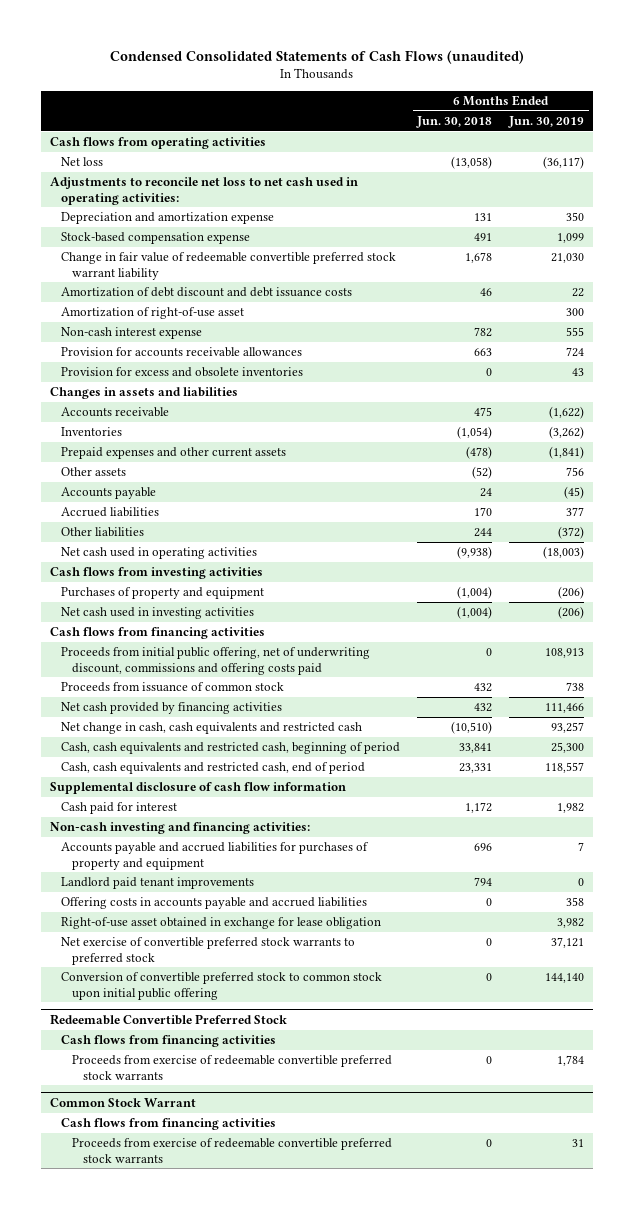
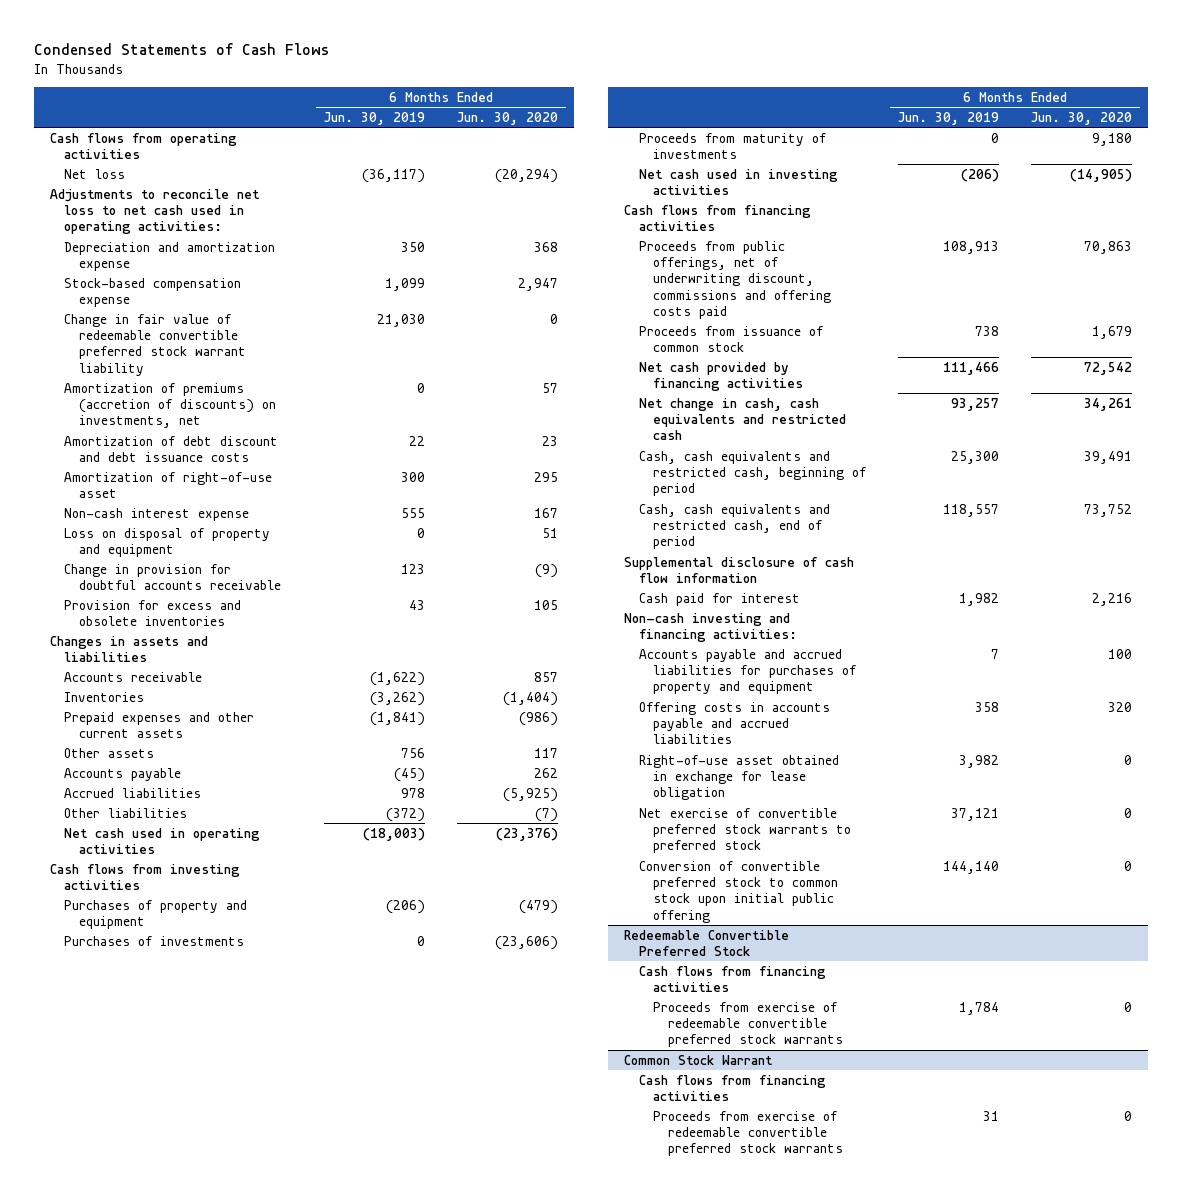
[110,49,525,64] Condensed Consolidated Statements of Cash Flows (unaudited) -> [33,43,329,56] Condensed Statements of Cash Flows
[416,115,493,128] Jun. 30, 2018 -> none
none -> [456,112,558,126] Jun. 30, 2020
none -> [64,382,276,429] Amortization of premiums (accretion of discounts) on investments, net
none -> [64,527,271,558] Loss on disposal of property and equipment
[60,347,302,358] Provision for accounts receivable allowances -> [64,563,281,591] Change in provision for doubtful accounts receivable
[566,347,585,358] 724 -> [400,563,425,574] 123
[566,507,585,517] 377 -> [400,787,425,798] 978
none -> [64,935,245,946] Purchases of investments
none -> [638,132,826,160] Proceeds from maturity of investments
[60,647,370,675] Proceeds from initial public offering, net of underwriting discount, commissions and offering costs paid -> [638,240,832,320] Proceeds from public offerings, net of underwriting discount, commissions and offering costs paid
[60,877,254,890] Landlord paid tenant improvements -> none

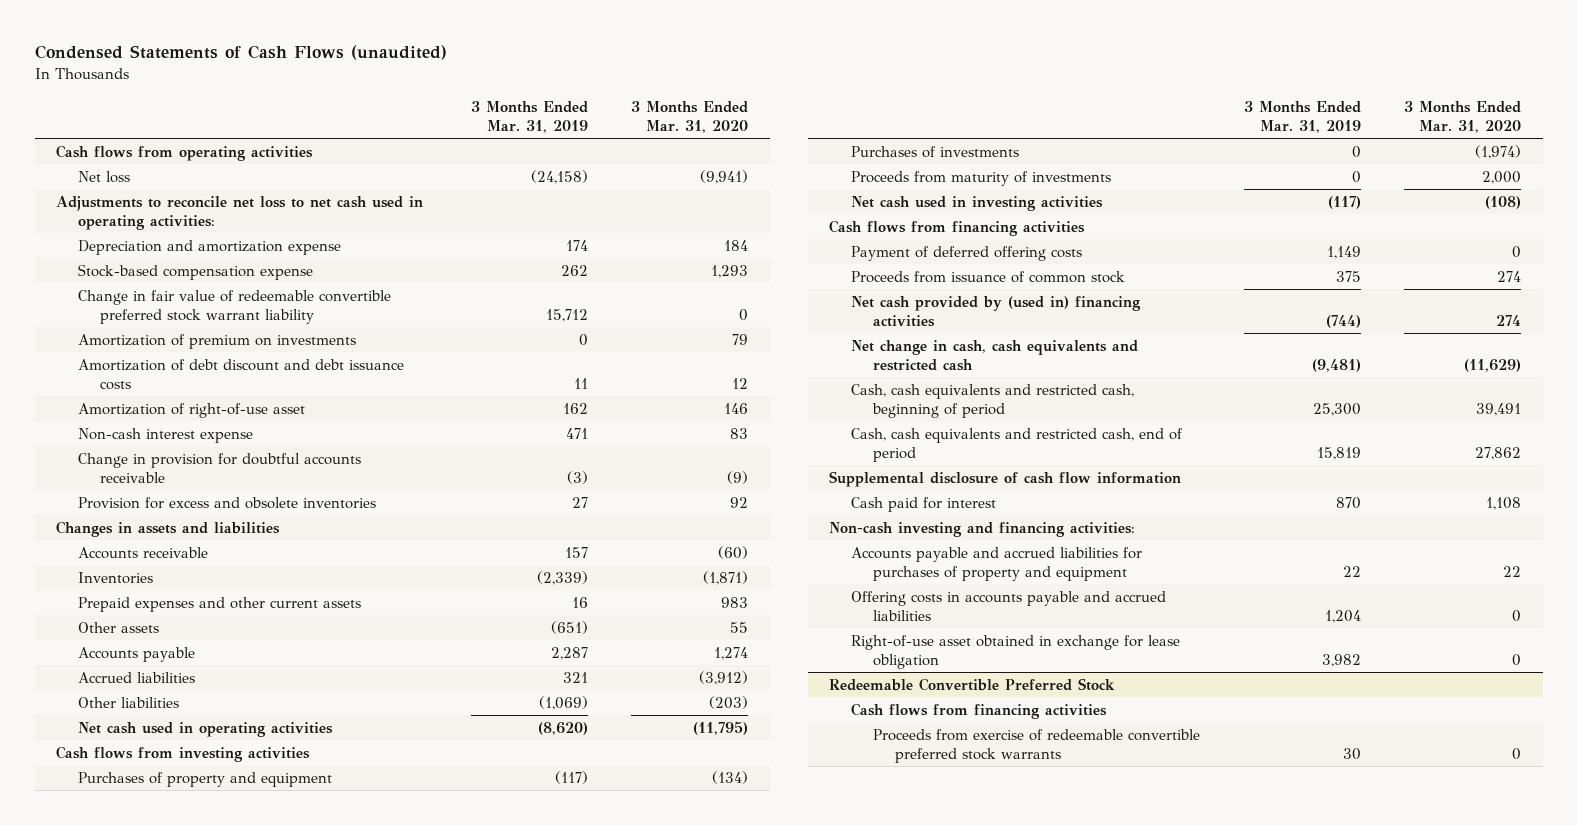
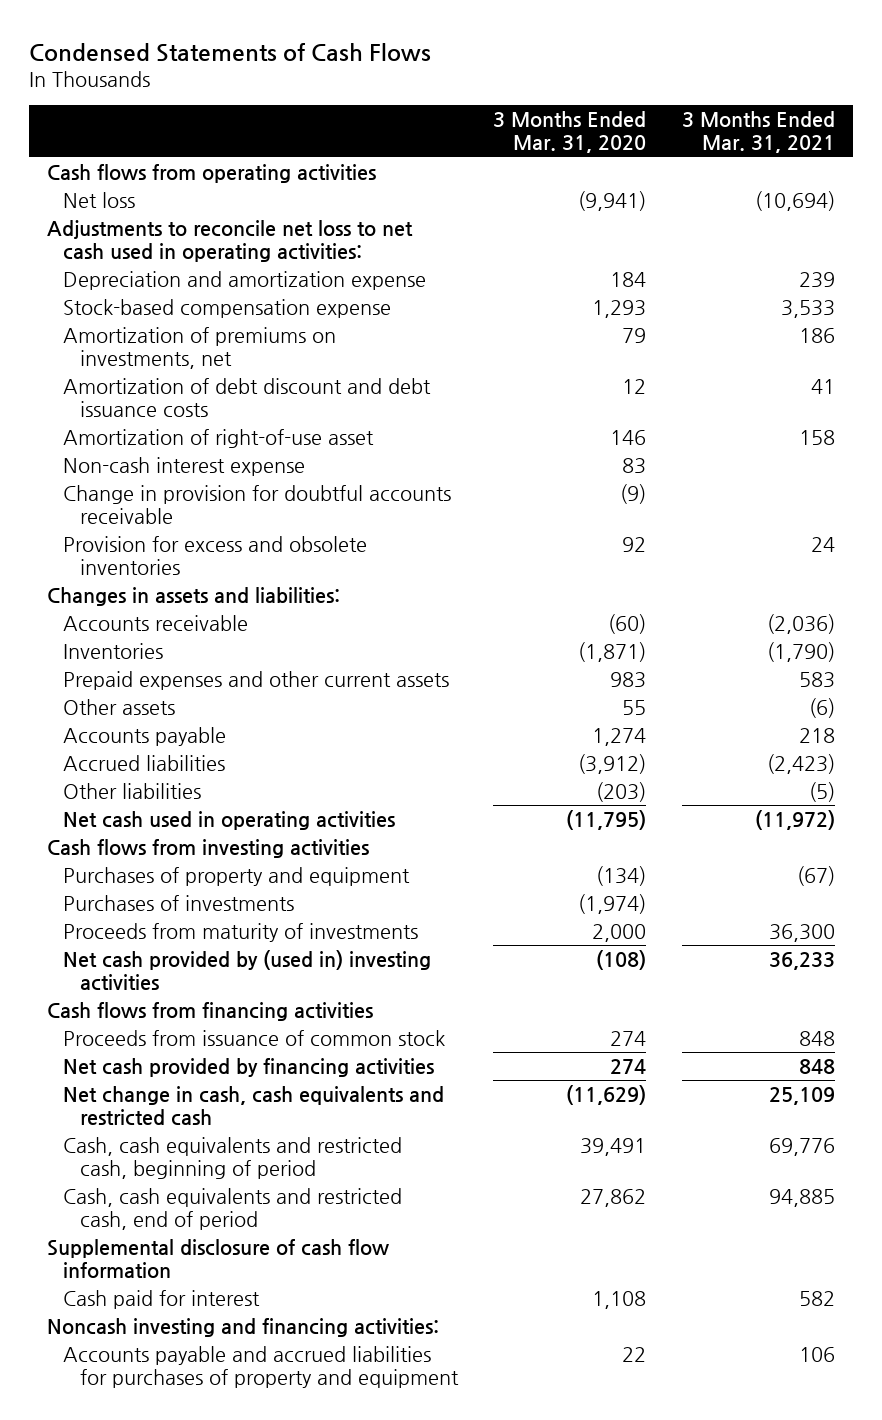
[34,45,447,61] Condensed Statements of Cash Flows (unaudited) -> [29,42,432,62] Condensed Statements of Cash Flows
[470,100,588,134] 3 Months Ended Mar. 31, 2019 -> none
none -> [682,111,836,154] 3 Months Ended Mar. 31, 2021
[78,289,392,325] Change in fair value of redeemable convertible preferred stock warrant liability -> none
[78,333,357,349] Amortization of premium on investments -> [63,326,337,369] Amortization of premiums on investments, net
[56,520,281,537] Changes in assets and liabilities -> [47,586,341,606] Changes in assets and liabilities:
[851,195,1104,211] Net cash used in investing activities -> [63,949,432,991] Net cash provided by (used in) investing activities
[851,245,1083,261] Payment of deferred offering costs -> none
[851,295,1142,328] Net cash provided by (used in) financing activities -> [63,1057,435,1077] Net cash provided by financing activities
[829,521,1136,537] Non-cash investing and financing activities: -> [47,1317,440,1337] Noncash investing and financing activities:
[851,590,1167,622] Offering costs in accounts payable and accrued liabilities -> none
[851,634,1181,670] Right-of-use asset obtained in exchange for lease obligation -> none
[829,677,1116,691] Redeemable Convertible Preferred Stock -> none
[851,702,1108,719] Cash flows from financing activities -> none
[873,728,1201,764] Proceeds from exercise of redeemable convertible preferred stock warrants -> none

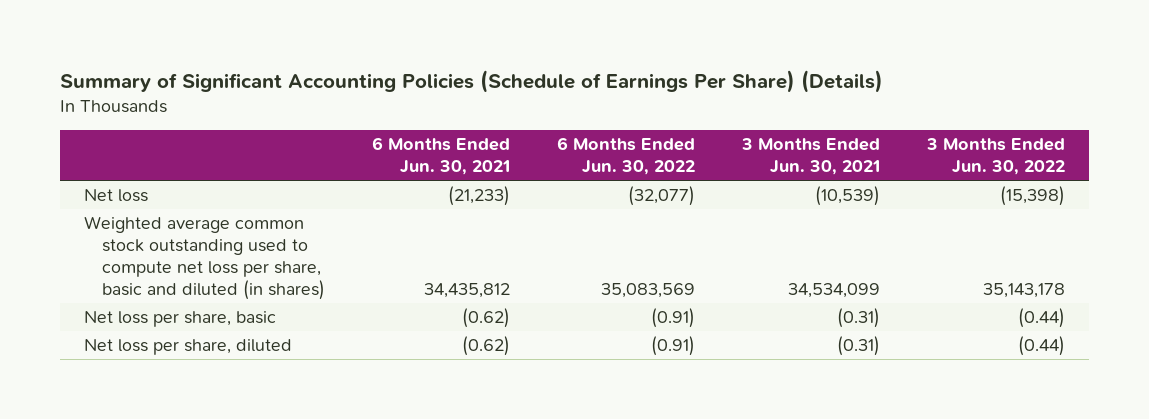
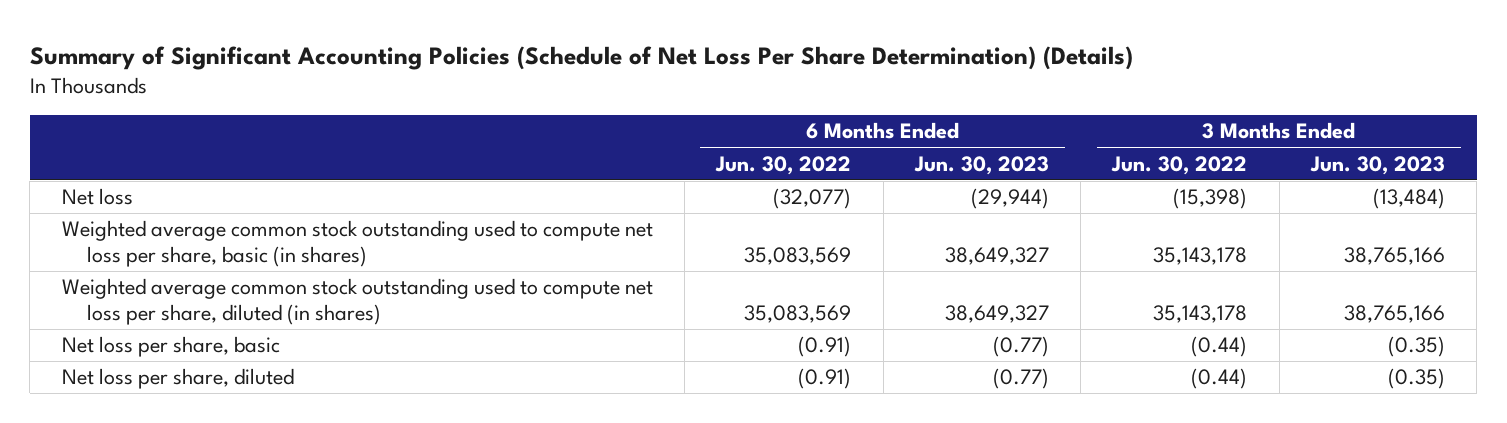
[60,69,884,93] Summary of Significant Accounting Policies (Schedule of Earnings Per Share) (Details) -> [29,45,1133,70] Summary of Significant Accounting Policies (Schedule of Net Loss Per Share Determination) (Details)
[371,137,510,175] 6 Months Ended Jun. 30, 2021 -> none
[740,138,880,175] 3 Months Ended Jun. 30, 2021 -> none
none -> [913,155,1049,175] Jun. 30, 2023
none -> [1310,155,1446,175] Jun. 30, 2023
[83,216,325,300] Weighted average common stock outstanding used to compute net loss per share, basic and diluted (in shares) -> [61,220,653,268] Weighted average common stock outstanding used to compute net loss per share, basic (in shares)
none -> [61,278,653,326] Weighted average common stock outstanding used to compute net loss per share, diluted (in shares)

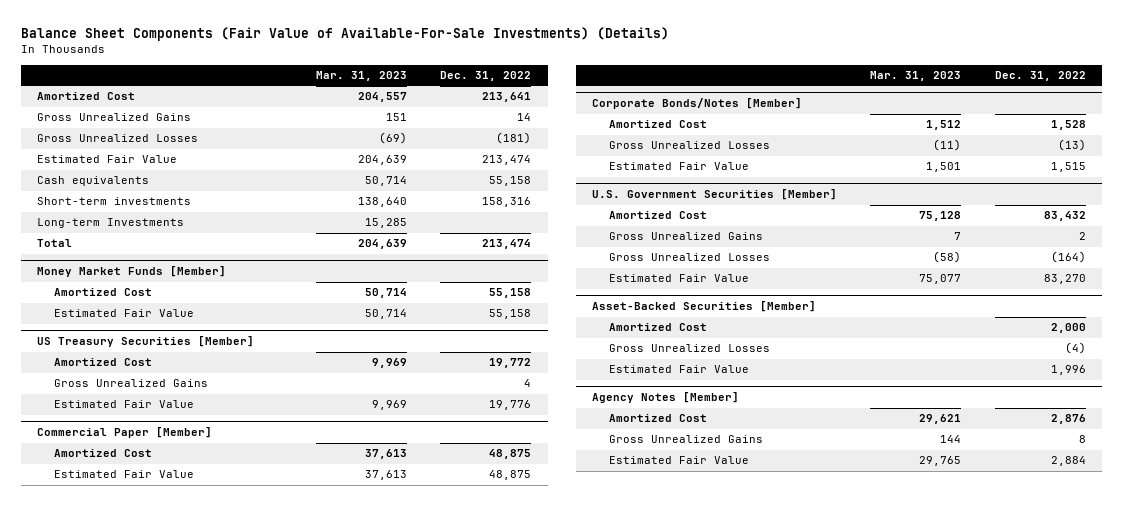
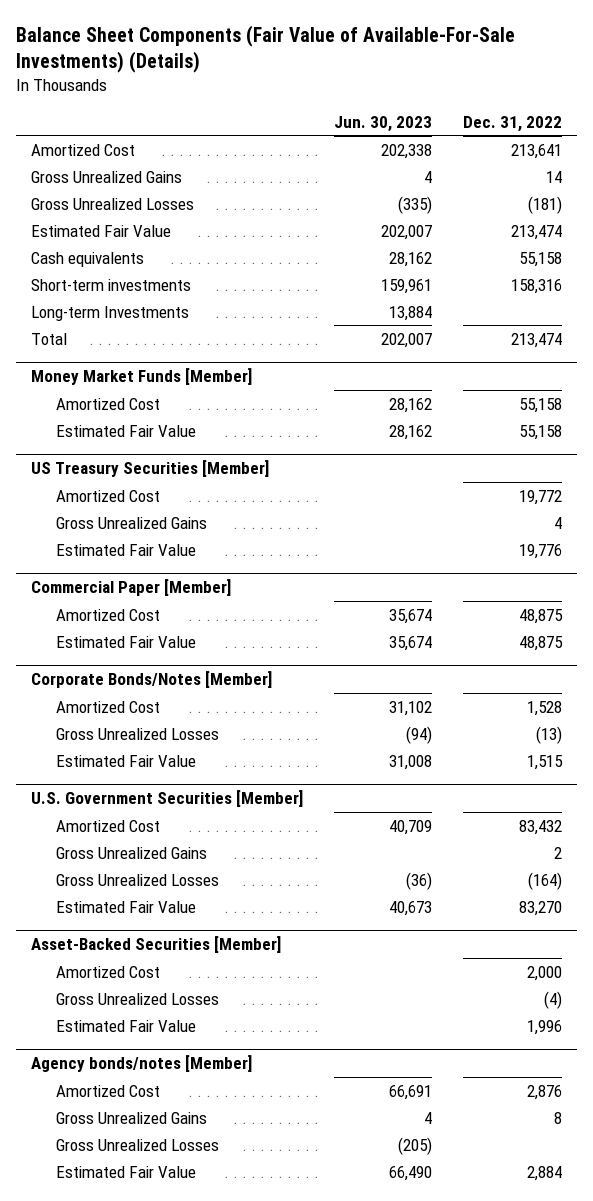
[315,70,407,81] Mar. 31, 2023 -> none
none -> [334,115,433,132] Jun. 30, 2023
[592,392,740,404] Agency Notes [Member] -> [31,1055,253,1073] Agency bonds/notes [Member]
none -> [55,1138,219,1151] Gross Unrealized Losses

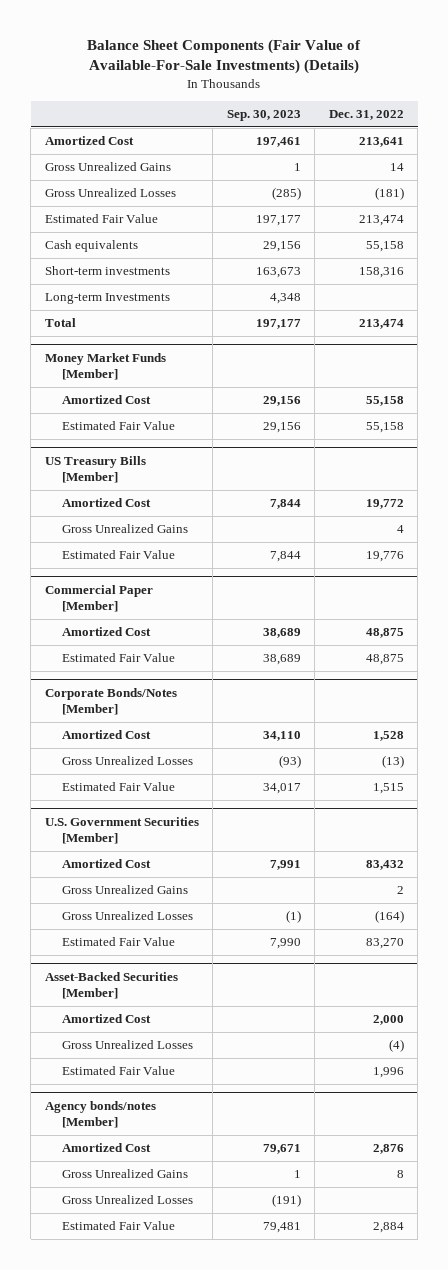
[334,115,433,132] Jun. 30, 2023 -> none
none -> [226,109,301,121] Sep. 30, 2023
[31,460,270,478] US Treasury Securities [Member] -> [44,455,146,484] US Treasury Bills [Member]

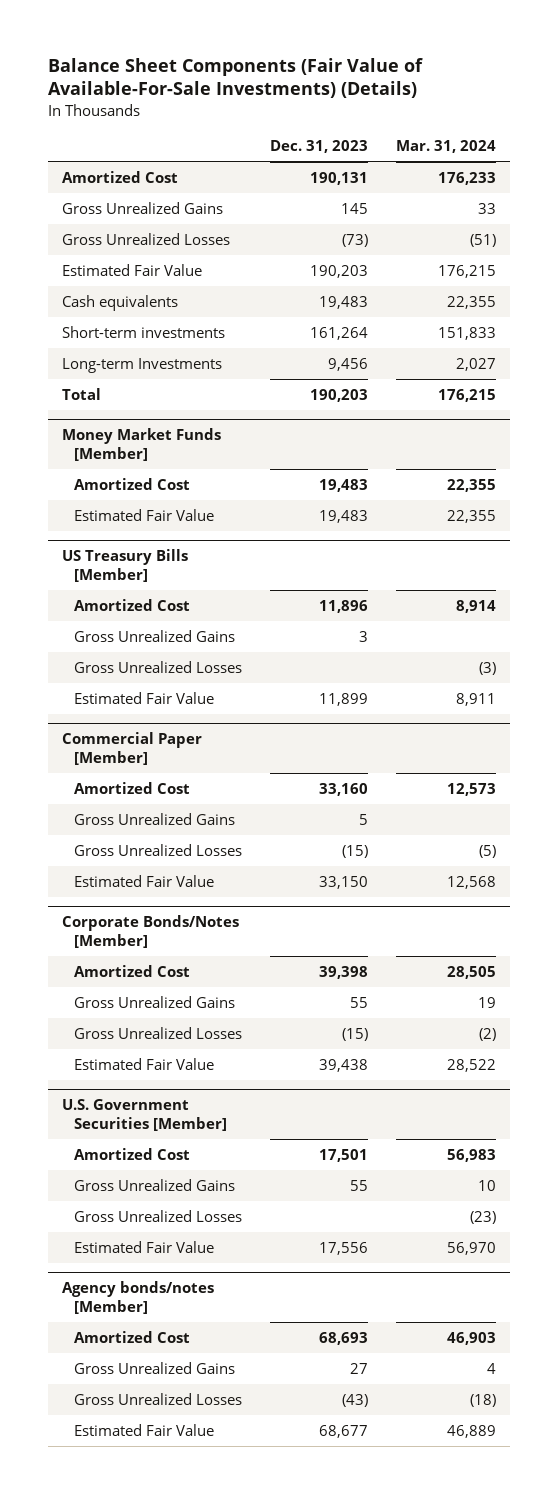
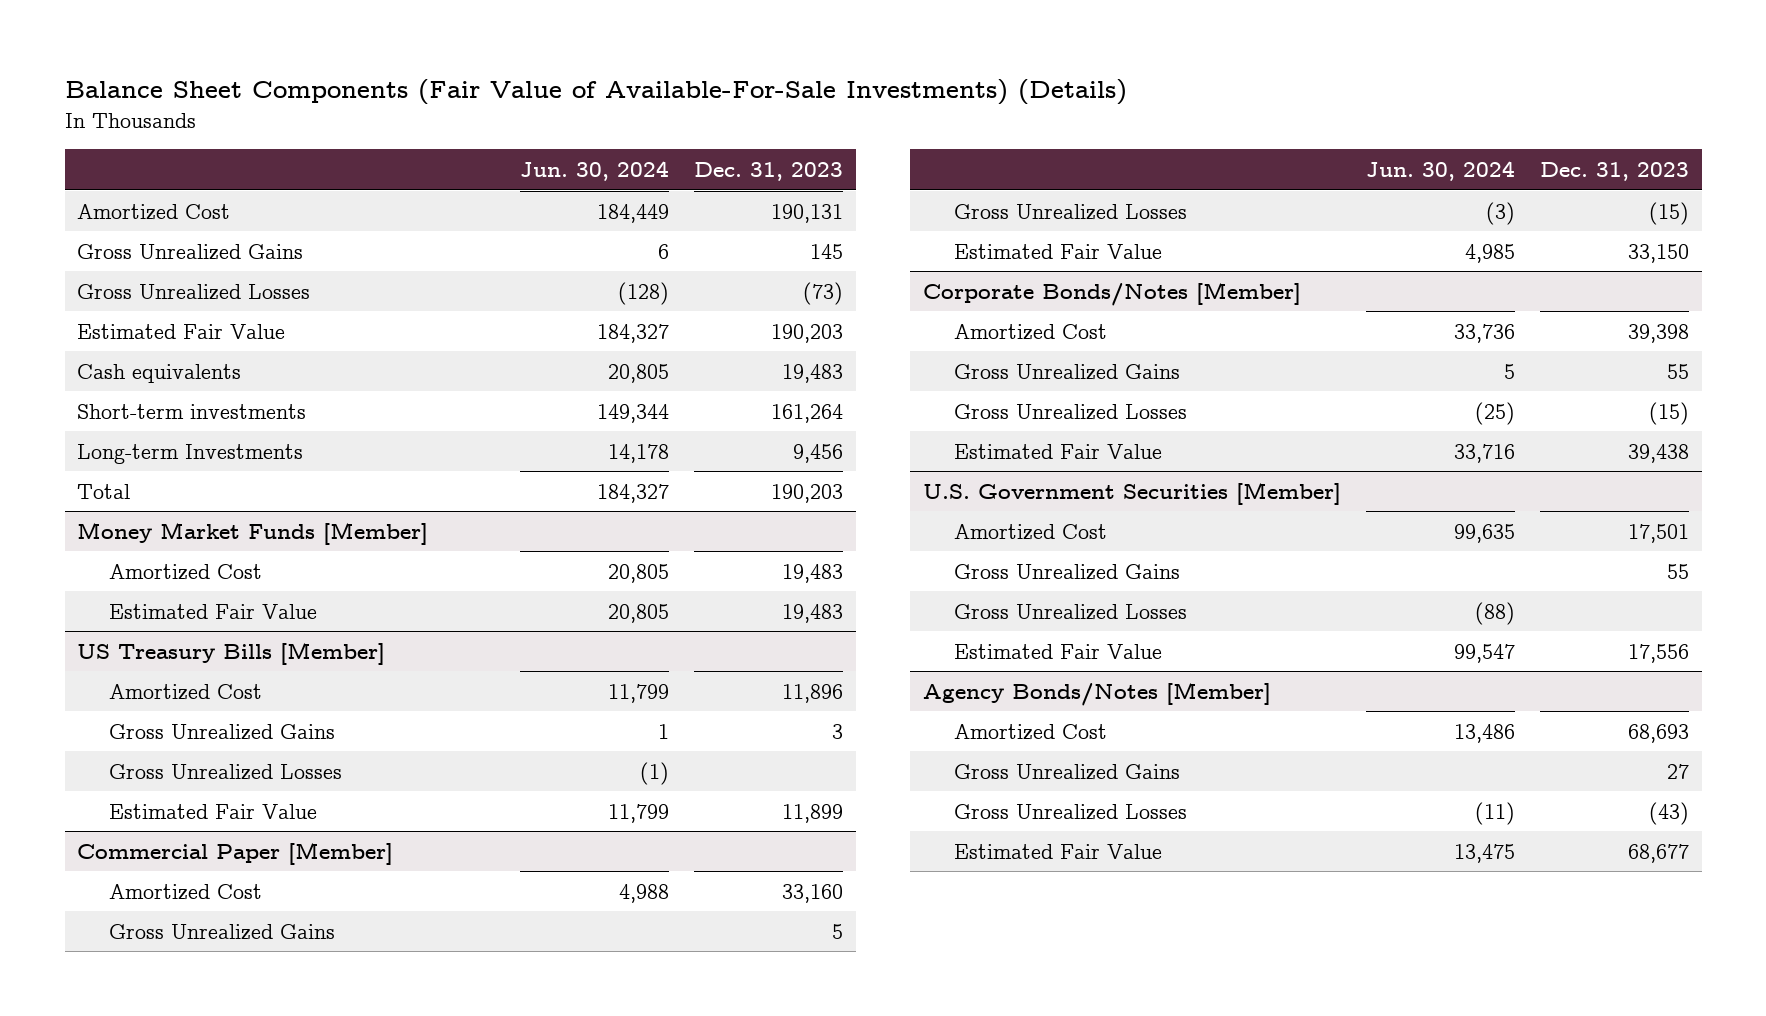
[395,140,496,154] Mar. 31, 2024 -> none
none -> [520,160,670,181] Jun. 30, 2024
[61,1281,214,1315] Agency bonds/notes [Member] -> [922,681,1271,706] Agency Bonds/Notes [Member]

